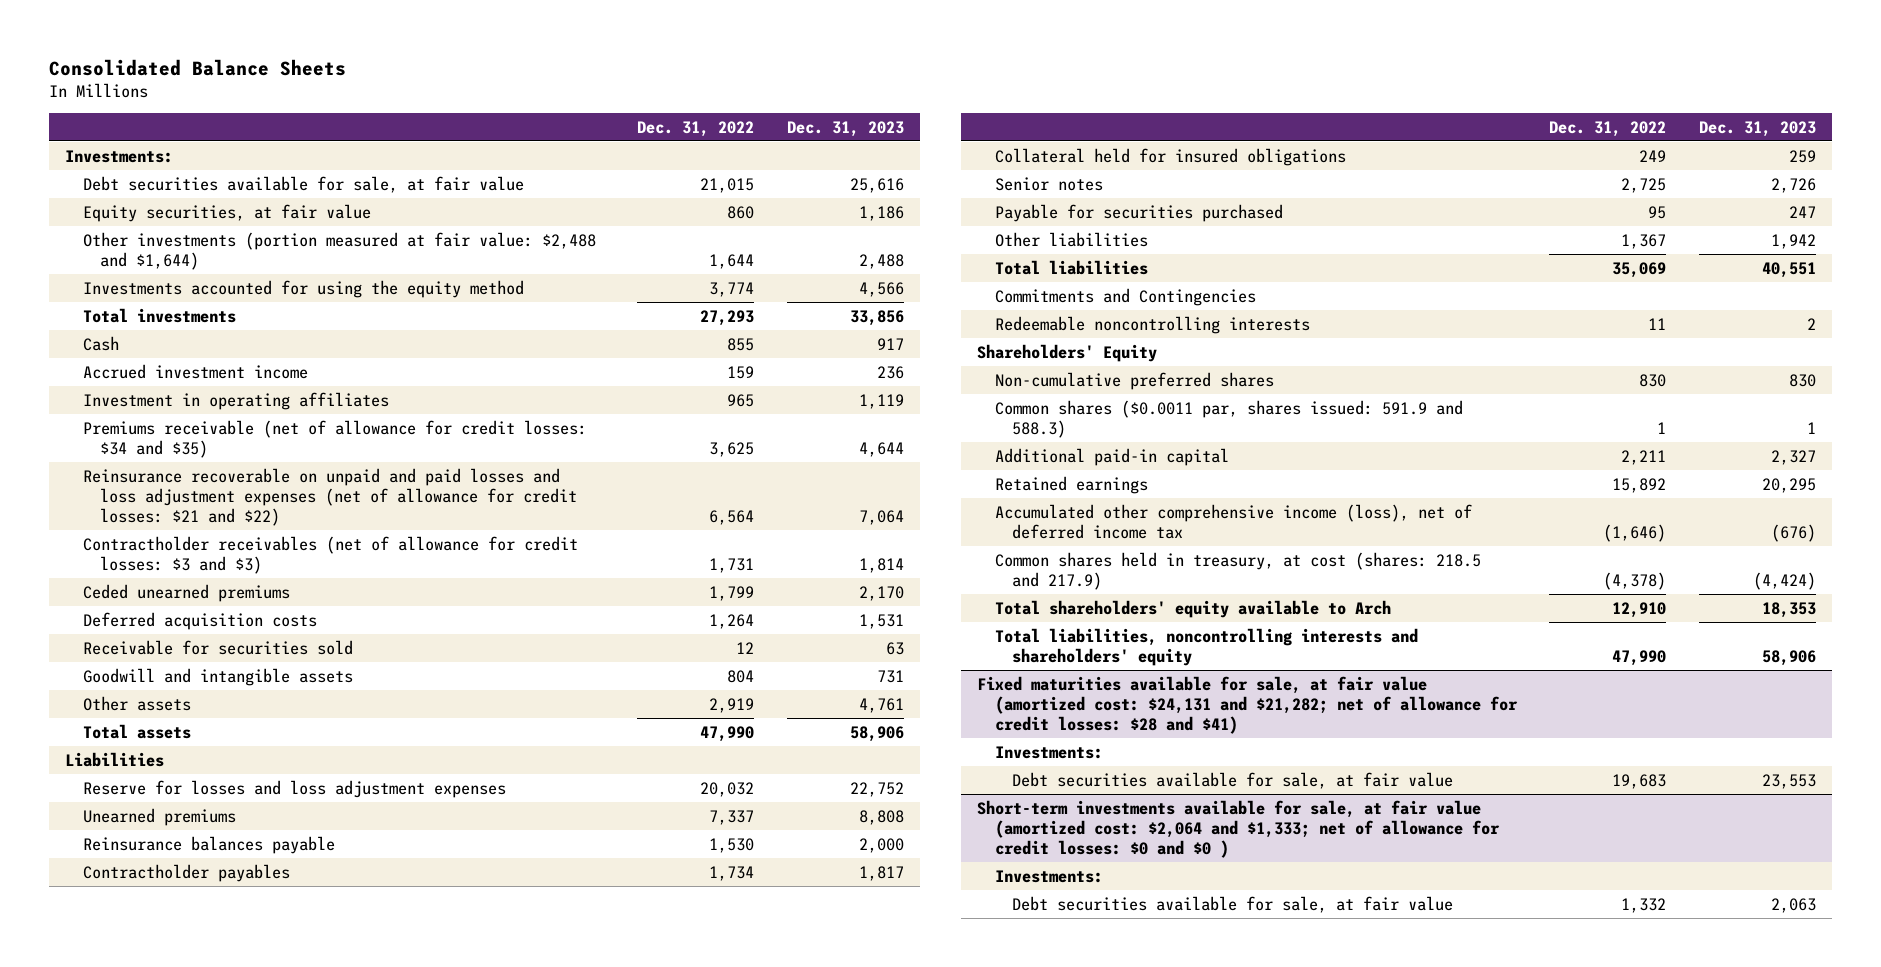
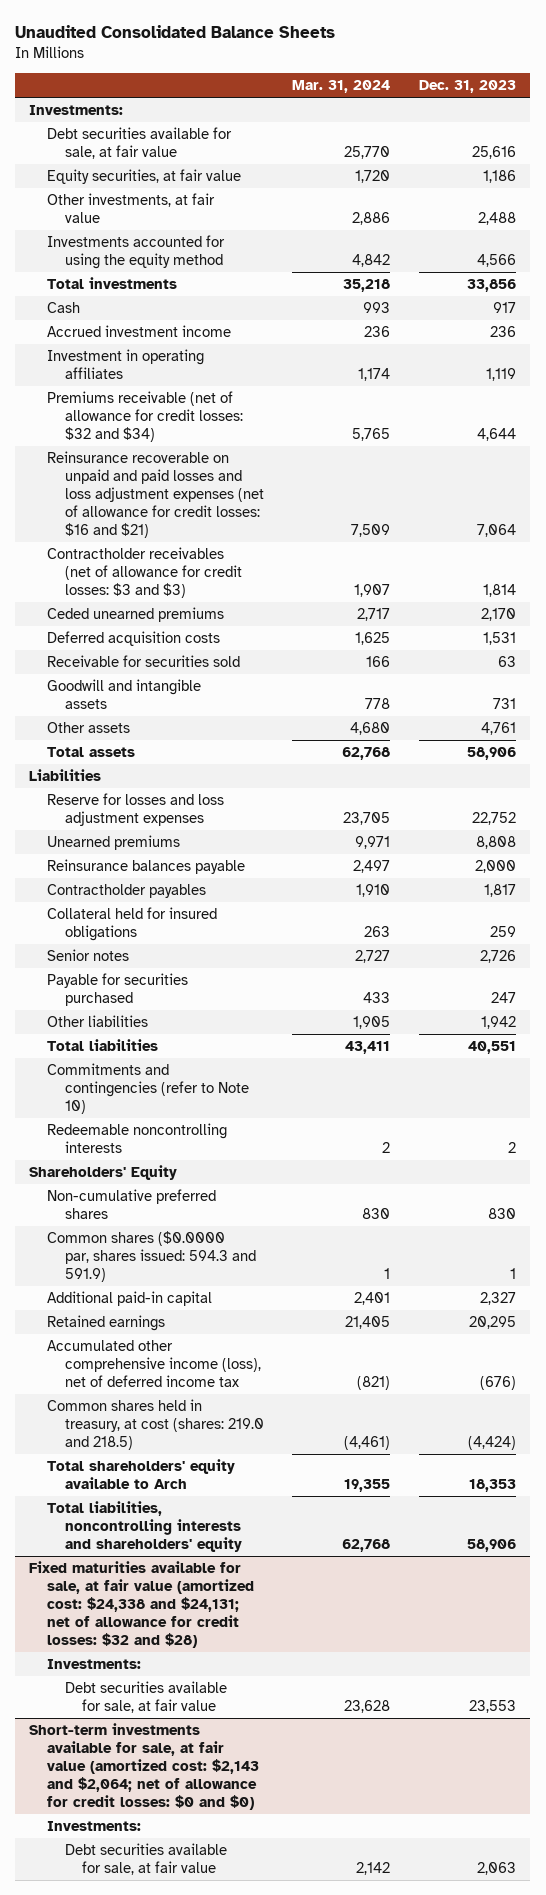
[48,58,346,76] Consolidated Balance Sheets -> [15,25,336,39] Unaudited Consolidated Balance Sheets
[637,120,755,137] Dec. 31, 2022 -> none
none -> [292,80,391,94] Mar. 31, 2024
[82,231,596,270] Other investments (portion measured at fair value: $2,488 and $1,644) -> [47,193,216,224] Other investments, at fair value
[82,419,587,458] Premiums receivable (net of allowance for credit losses: $34 and $35) -> [47,391,243,443] Premiums receivable (net of allowance for credit losses: $32 and $34)
[82,467,578,526] Reinsurance recoverable on unpaid and paid losses and loss adjustment expenses (net of allowance for credit losses: $21 and $22) -> [47,451,264,539] Reinsurance recoverable on unpaid and paid losses and loss adjustment expenses (net of allowance for credit losses: $16 and $21)
[994,287,1256,306] Commitments and Contingencies -> [47,1063,249,1115] Commitments and contingencies (refer to Note 10)
[994,399,1463,438] Common shares ($0.0011 par, shares issued: 591.9 and 588.3) -> [47,1231,256,1283] Common shares ($0.0000 par, shares issued: 594.3 and 591.9)
[994,551,1481,590] Common shares held in treasury, at cost (shares: 218.5 and 217.9) -> [47,1399,264,1451] Common shares held in treasury, at cost (shares: 219.0 and 218.5)
[977,675,1518,734] Fixed maturities available for sale, at fair value (amortized cost: $24,131 and $21,282; net of allowance for credit losses: $28 and $41) -> [29,1561,255,1649] Fixed maturities available for sale, at fair value (amortized cost: $24,338 and $24,131; net of allowance for credit losses: $32 and $28)
[977,799,1500,858] Short-term investments available for sale, at fair value (amortized cost: $2,064 and $1,333; net of allowance for credit losses: $0 and $0 ) -> [29,1723,260,1811] Short-term investments available for sale, at fair value (amortized cost: $2,143 and $2,064; net of allowance for credit losses: $0 and $0)

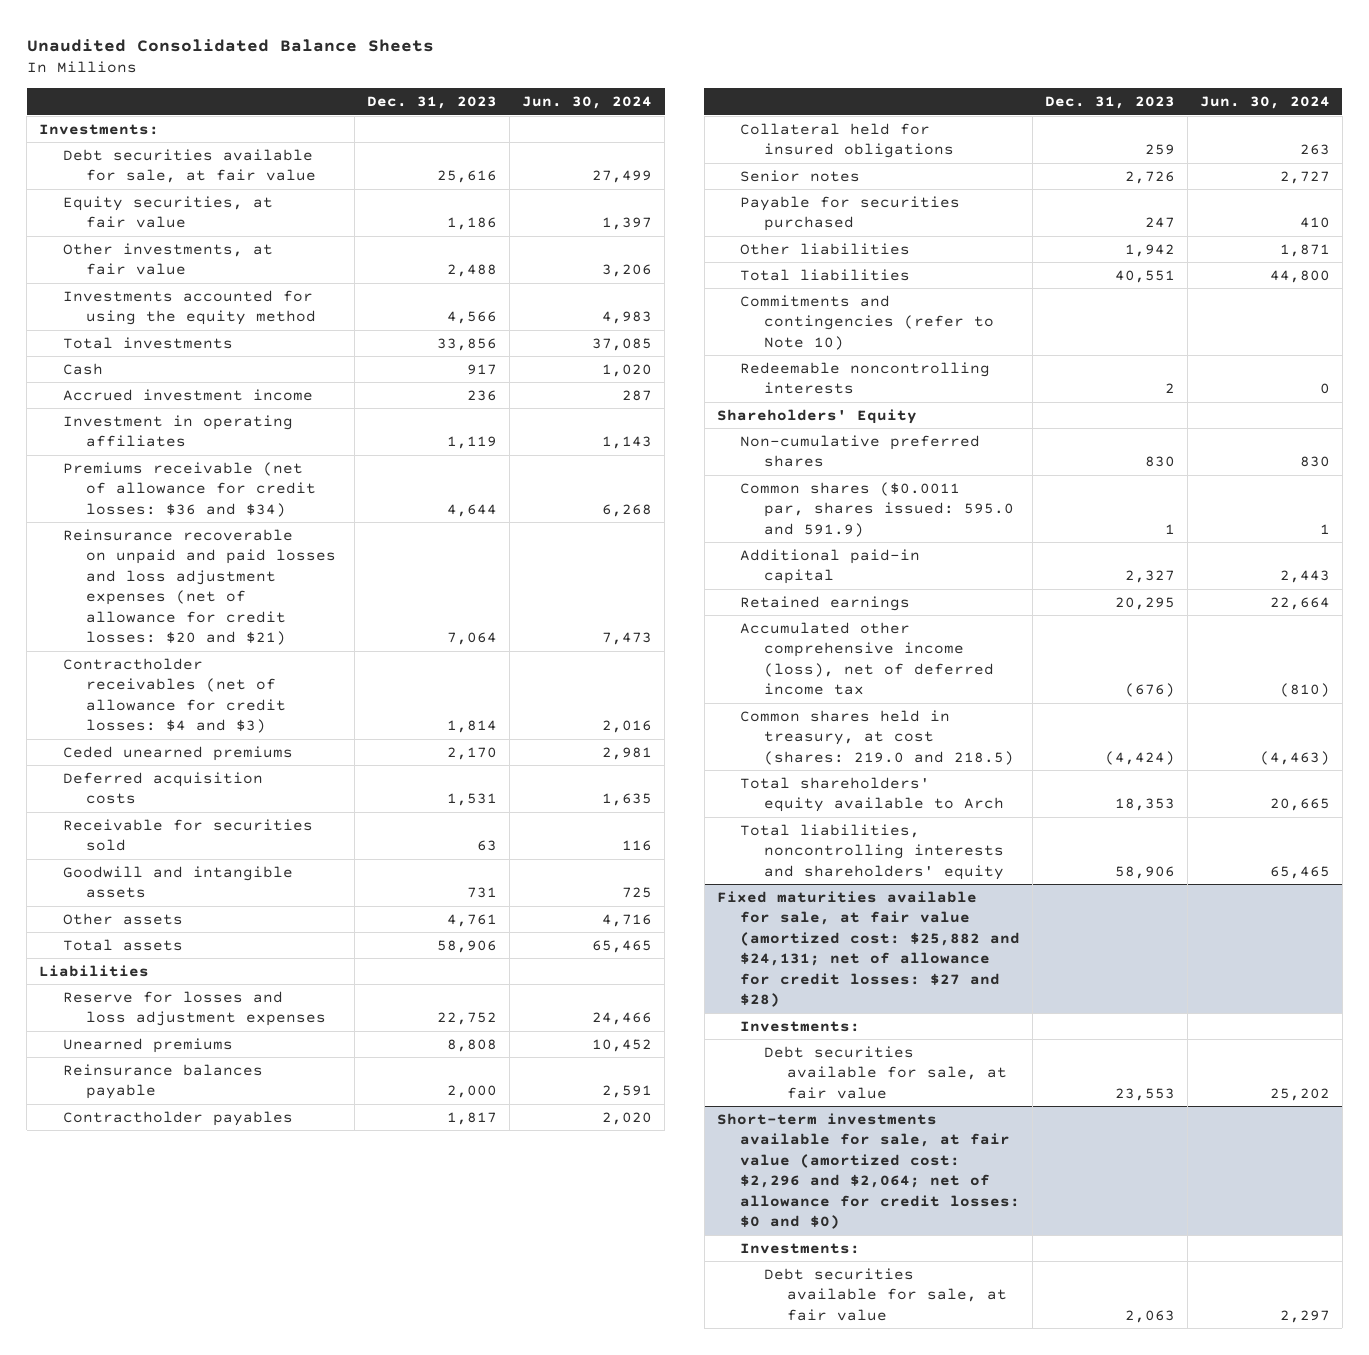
[292,80,391,94] Mar. 31, 2024 -> none
none -> [522,96,653,110] Jun. 30, 2024
[47,391,243,443] Premiums receivable (net of allowance for credit losses: $32 and $34) -> [62,461,317,517] Premiums receivable (net of allowance for credit losses: $36 and $34)
[47,451,264,539] Reinsurance recoverable on unpaid and paid losses and loss adjustment expenses (net of allowance for credit losses: $16 and $21) -> [62,528,337,646] Reinsurance recoverable on unpaid and paid losses and loss adjustment expenses (net of allowance for credit losses: $20 and $21)
[47,547,242,599] Contractholder receivables (net of allowance for credit losses: $3 and $3) -> [62,657,287,734] Contractholder receivables (net of allowance for credit losses: $4 and $3)
[47,1231,256,1283] Common shares ($0.0000 par, shares issued: 594.3 and 591.9) -> [740,481,1014,537] Common shares ($0.0011 par, shares issued: 595.0 and 591.9)
[29,1561,255,1649] Fixed maturities available for sale, at fair value (amortized cost: $24,338 and $24,131; net of allowance for credit losses: $32 and $28) -> [716,890,1021,1008] Fixed maturities available for sale, at fair value (amortized cost: $25,882 and $24,131; net of allowance for credit losses: $27 and $28)
[29,1723,260,1811] Short-term investments available for sale, at fair value (amortized cost: $2,143 and $2,064; net of allowance for credit losses: $0 and $0) -> [716,1112,1021,1230] Short-term investments available for sale, at fair value (amortized cost: $2,296 and $2,064; net of allowance for credit losses: $0 and $0)

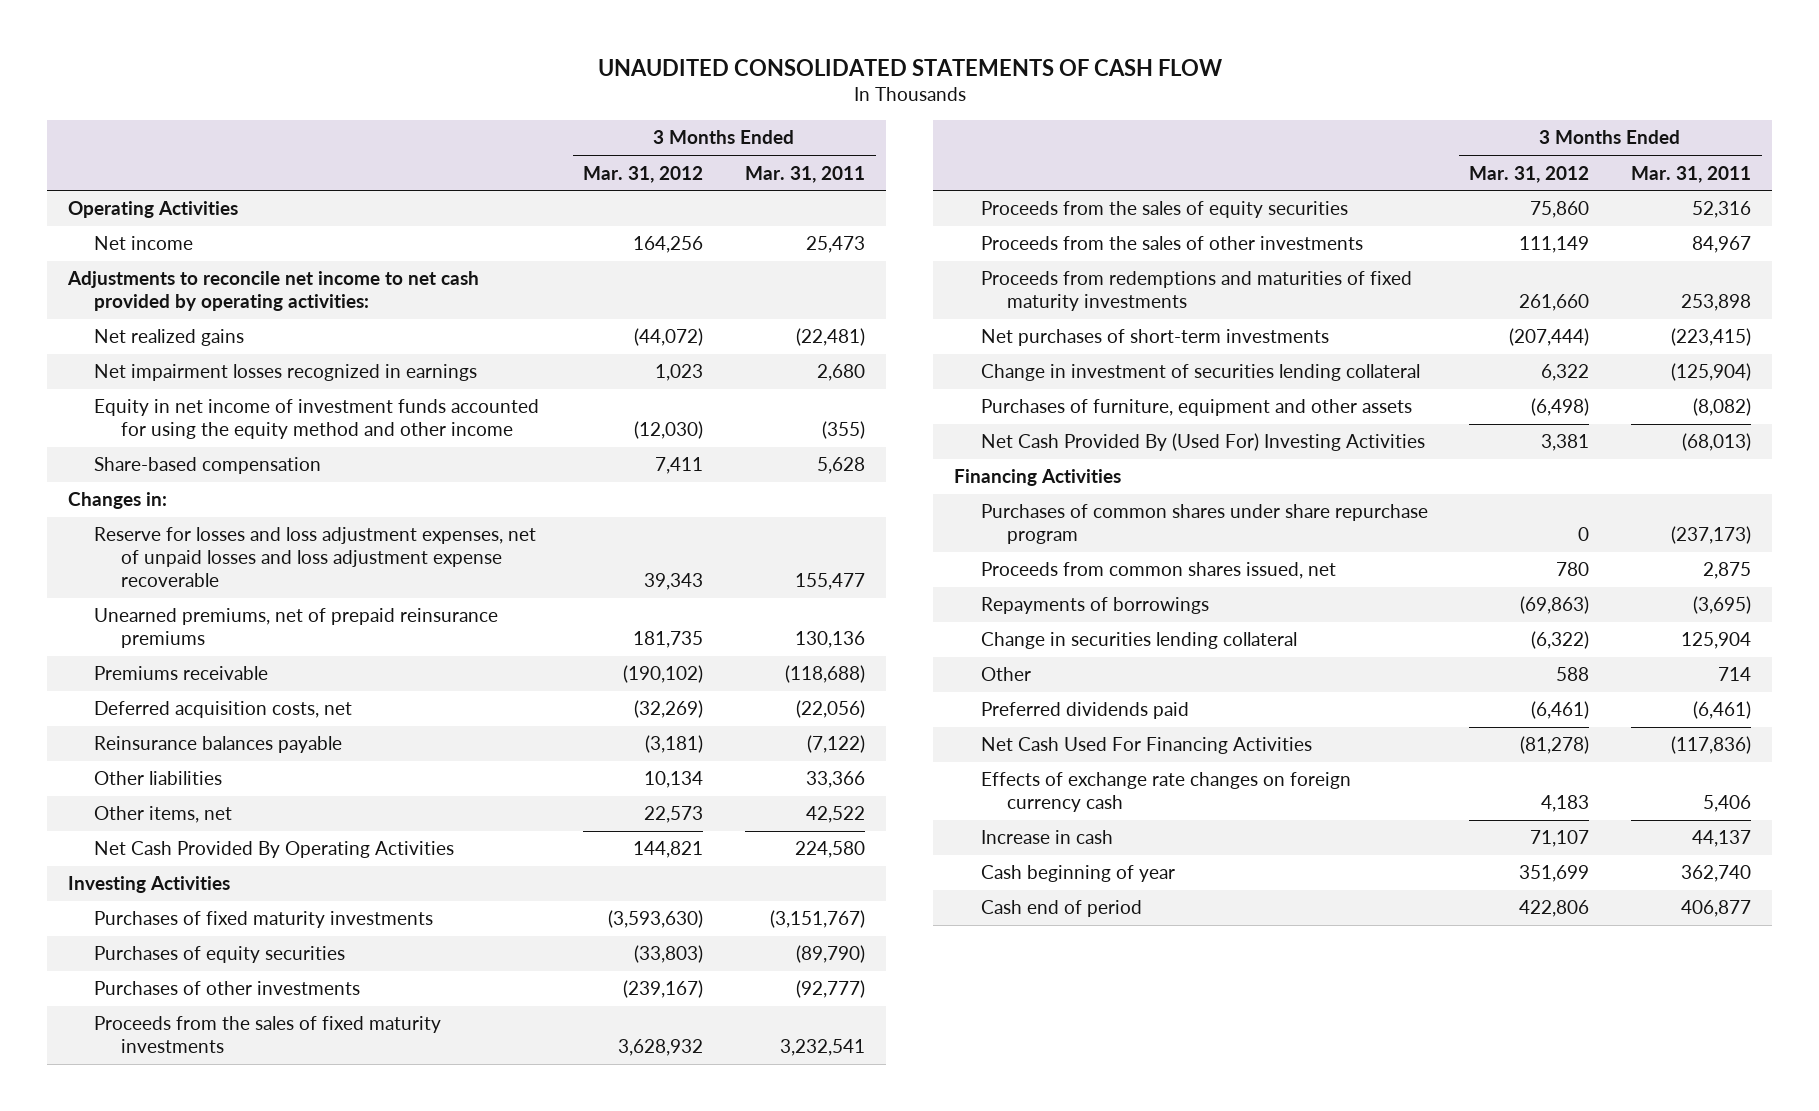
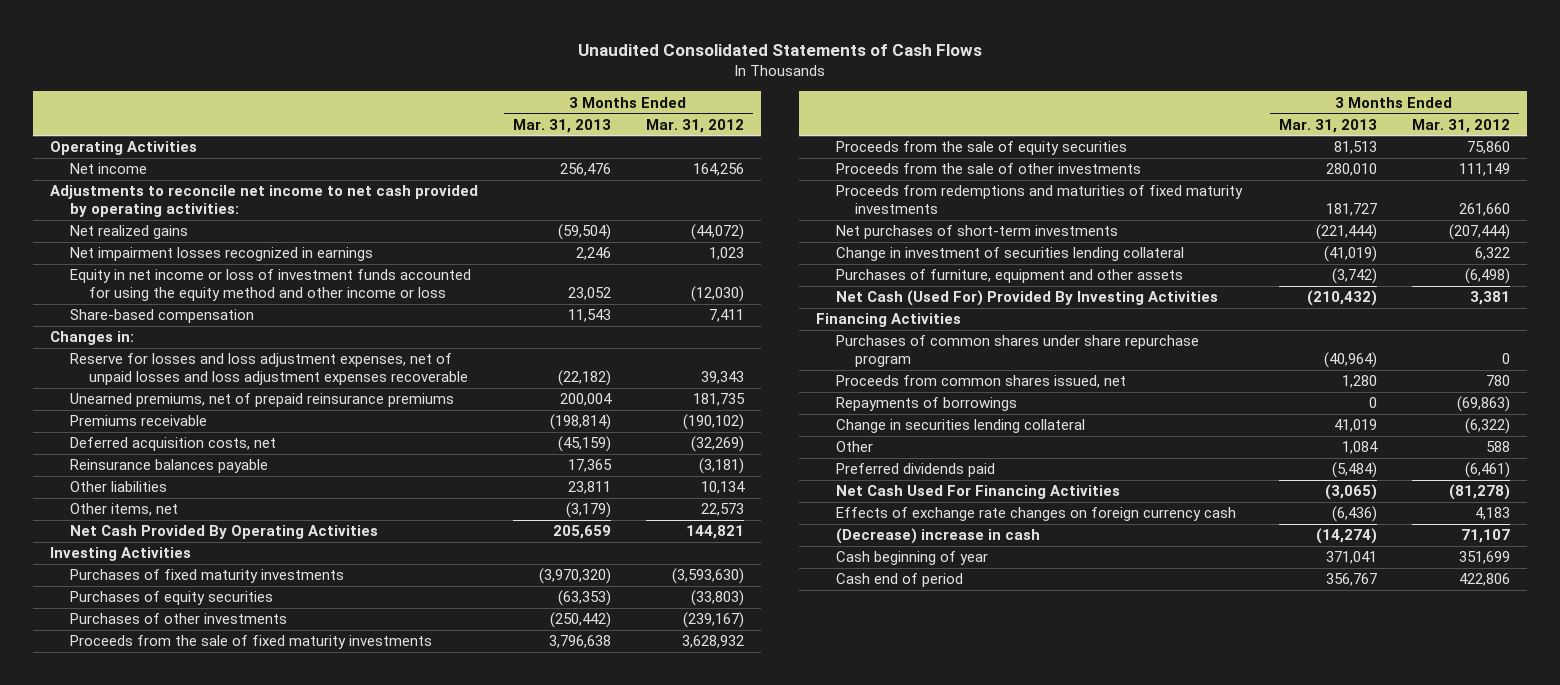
[597,58,1222,76] UNAUDITED CONSOLIDATED STATEMENTS OF CASH FLOW -> [578,44,983,57] Unaudited Consolidated Statements of Cash Flows
[745,165,866,183] Mar. 31, 2011 -> none
none -> [513,118,612,133] Mar. 31, 2013
[94,399,540,440] Equity in net income of investment funds accounted for using the equity method and other income -> [69,269,471,302] Equity in net income or loss of investment funds accounted for using the equity method and other income or loss
[94,527,537,587] Reserve for losses and loss adjustment expenses, net of unpaid losses and loss adjustment expense recoverable -> [69,353,469,386] Reserve for losses and loss adjustment expenses, net of unpaid losses and loss adjustment expenses recoverable
[94,1016,442,1054] Proceeds from the sales of fixed maturity investments -> [69,635,432,650] Proceeds from the sale of fixed maturity investments
[980,201,1348,219] Proceeds from the sales of equity securities -> [835,141,1127,156] Proceeds from the sale of equity securities
[980,236,1363,251] Proceeds from the sales of other investments -> [835,163,1141,175] Proceeds from the sale of other investments
[980,433,1425,452] Net Cash Provided By (Used For) Investing Activities -> [835,290,1218,307] Net Cash (Used For) Provided By Investing Activities
[980,830,1113,845] Increase in cash -> [835,528,1040,545] (Decrease) increase in cash

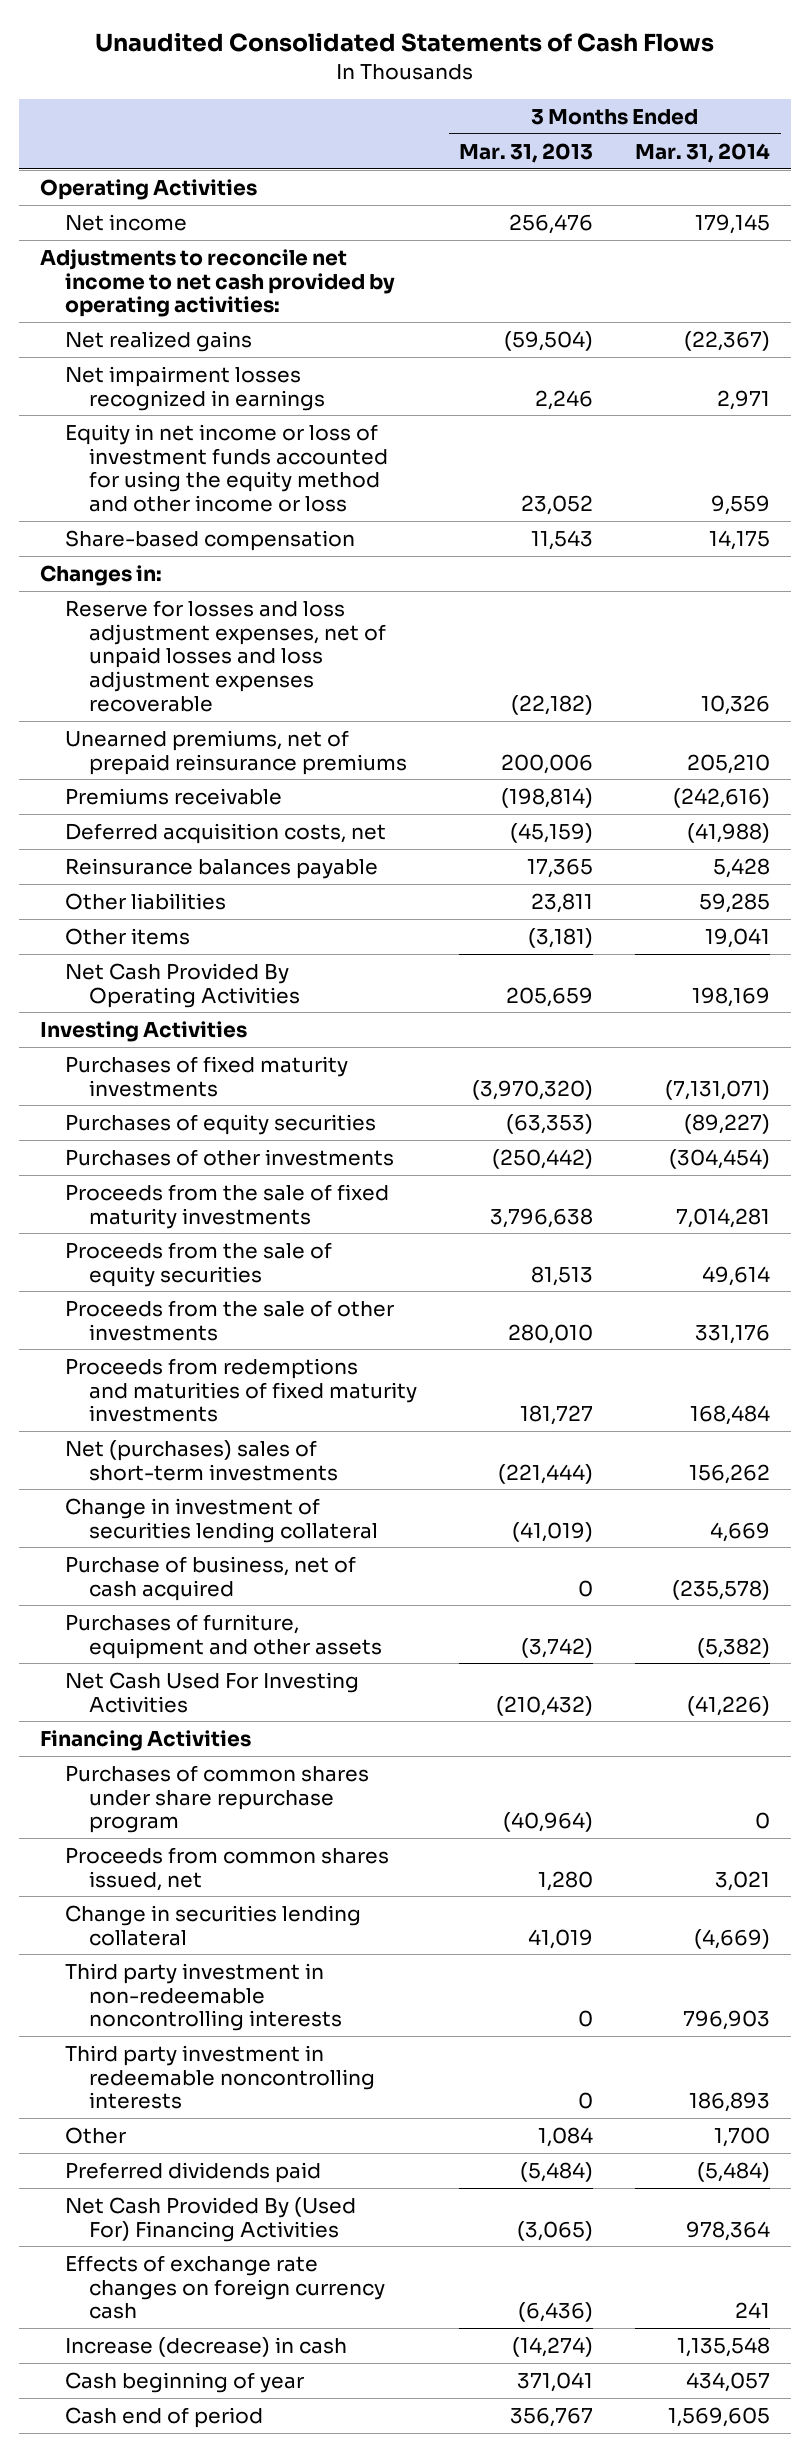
[645,118,744,133] Mar. 31, 2012 -> none
none -> [635,142,771,163] Mar. 31, 2014
[560,393,613,407] 200,004 -> [501,753,594,774] 200,006
[69,503,178,517] Other items, net -> [64,927,190,945] Other items
[566,502,612,519] (3,179) -> [528,927,594,948] (3,181)
[835,225,1118,240] Net purchases of short-term investments -> [64,1439,339,1481] Net (purchases) sales of short-term investments
none -> [64,1555,356,1601] Purchase of business, net of cash acquired
[835,290,1218,307] Net Cash (Used For) Provided By Investing Activities -> [64,1671,359,1713] Net Cash Used For Investing Activities
[835,397,1017,412] Repayments of borrowings -> none
none -> [64,1962,343,2032] Third party investment in non-redeemable noncontrolling interests
none -> [64,2044,376,2110] Third party investment in redeemable noncontrolling interests
[835,485,1120,500] Net Cash Used For Financing Activities -> [64,2196,356,2242] Net Cash Provided By (Used For) Financing Activities
[835,528,1040,545] (Decrease) increase in cash -> [64,2336,347,2357] Increase (decrease) in cash

